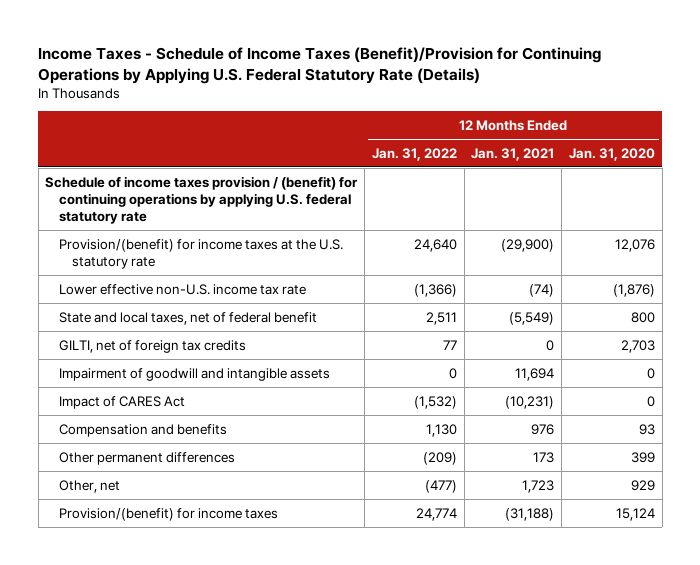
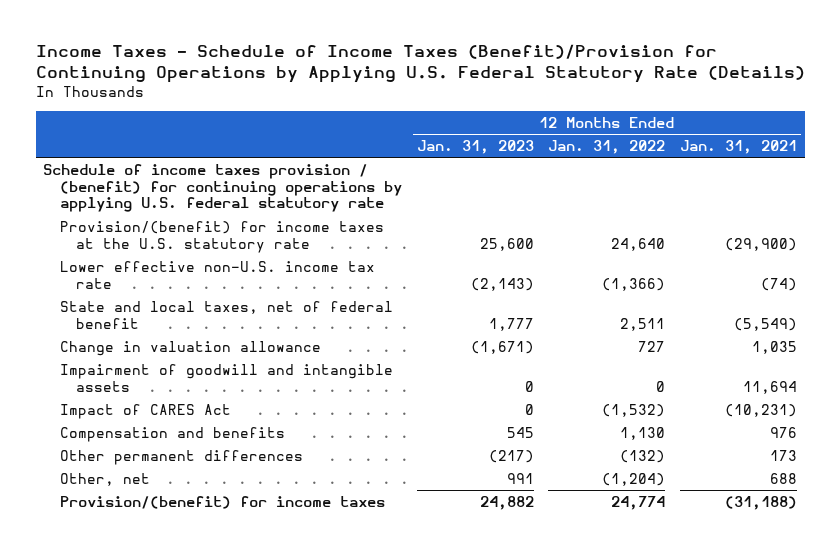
[568,147,655,161] Jan. 31, 2020 -> none
none -> [416,139,534,154] Jan. 31, 2023
[58,339,246,353] GILTI, net of foreign tax credits -> none
none -> [59,340,321,356] Change in valuation allowance
[422,451,457,465] (209) -> [620,449,666,463] (132)
[424,479,457,493] (477) -> [602,472,666,486] (1,204)
[522,479,555,493] 1,723 -> [770,472,798,484] 688

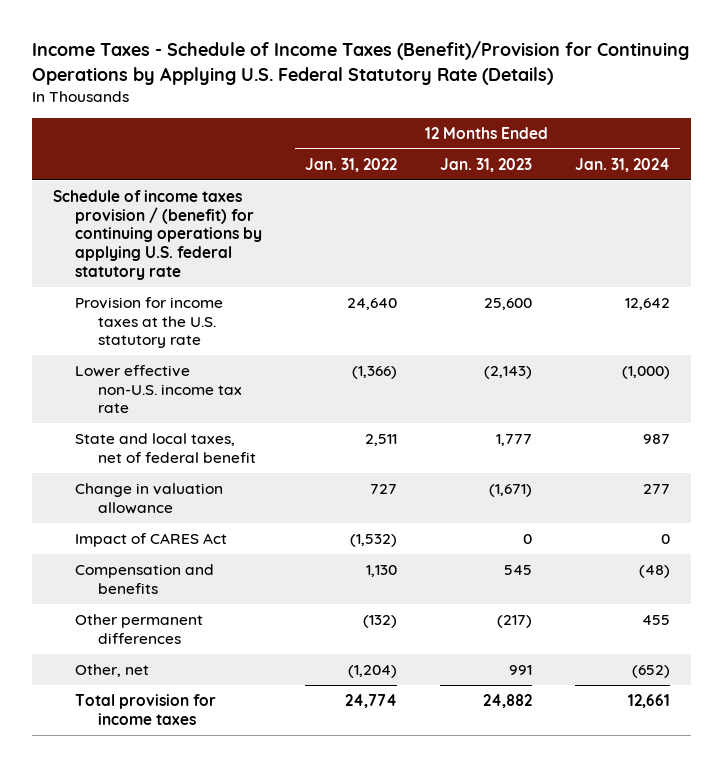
[680,139,798,154] Jan. 31, 2021 -> none
none -> [574,157,670,172] Jan. 31, 2024
[59,220,384,253] Provision/(benefit) for income taxes at the U.S. statutory rate -> [75,297,224,349] Provision for income taxes at the U.S. statutory rate
[59,363,393,392] Impairment of goodwill and intangible assets -> none
[59,495,385,509] Provision/(benefit) for income taxes -> [75,694,217,725] Total provision for income taxes

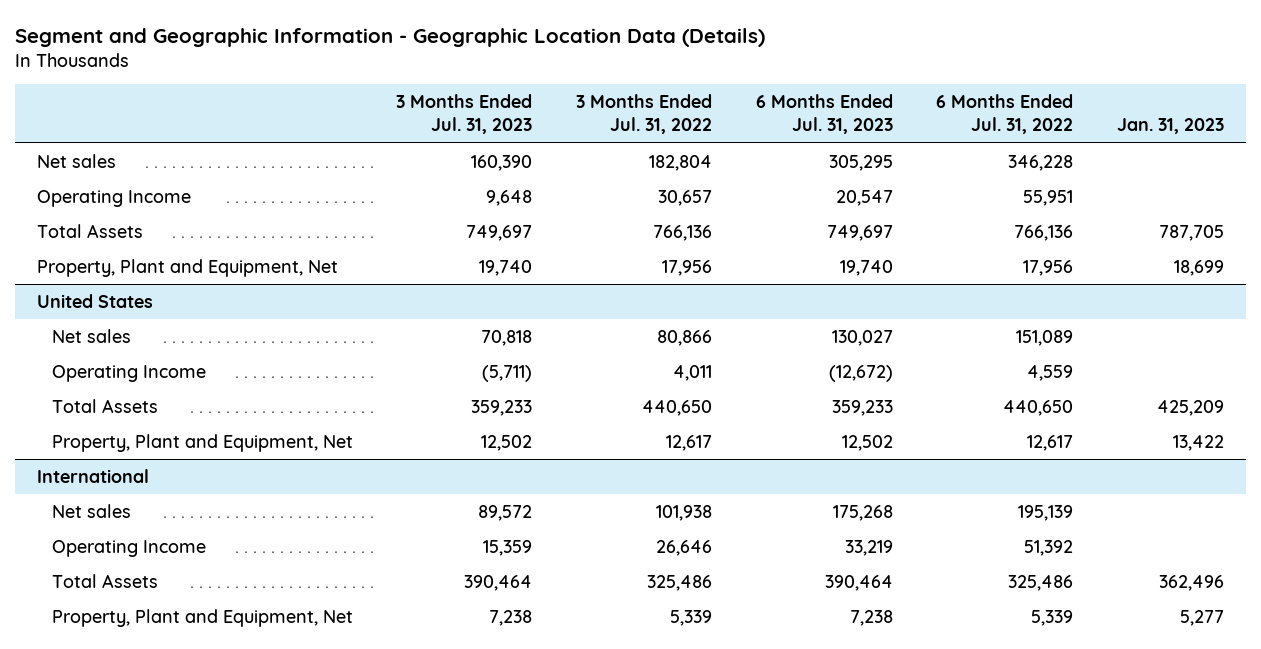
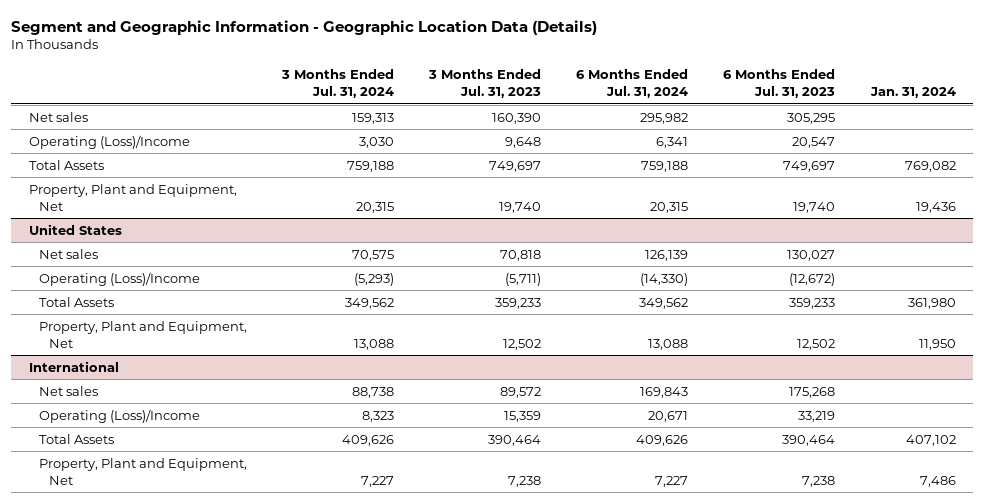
[576,94,713,135] 3 Months Ended Jul. 31, 2022 -> none
[936,94,1074,135] 6 Months Ended Jul. 31, 2022 -> none
[1117,118,1225,135] Jan. 31, 2023 -> none
none -> [280,69,394,99] 3 Months Ended Jul. 31, 2024
none -> [576,69,689,99] 6 Months Ended Jul. 31, 2024
none -> [869,87,956,99] Jan. 31, 2024
[36,189,191,207] Operating Income -> [28,134,190,149] Operating (Loss)/Income
[51,364,206,382] Operating Income -> [38,271,200,286] Operating (Loss)/Income
[51,539,206,557] Operating Income -> [38,408,200,423] Operating (Loss)/Income

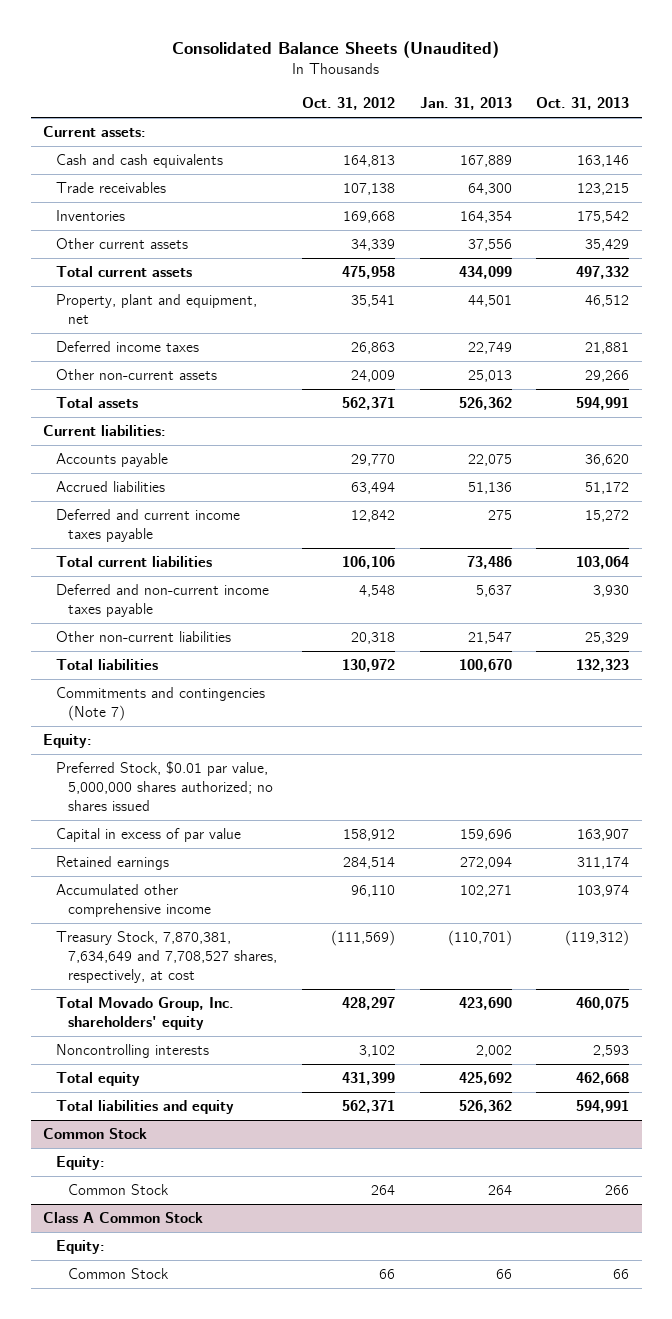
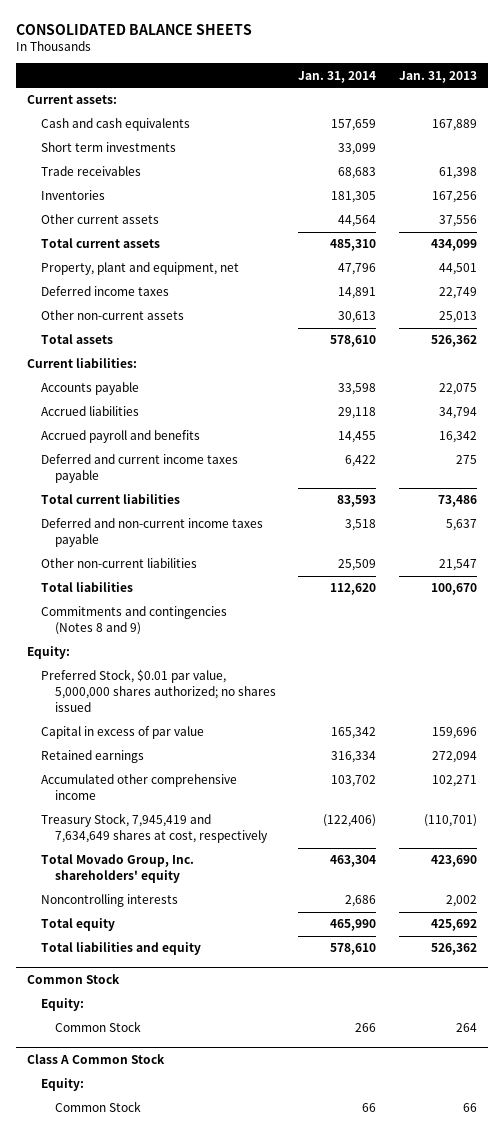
[172,41,500,59] Consolidated Balance Sheets (Unaudited) -> [15,23,252,35] CONSOLIDATED BALANCE SHEETS
[301,97,395,111] Oct. 31, 2012 -> none
[536,97,630,111] Oct. 31, 2013 -> none
none -> [298,70,377,83] Jan. 31, 2014
none -> [41,142,177,153] Short term investments
[467,183,512,196] 64,300 -> [438,167,477,180] 61,398
[459,211,512,224] 164,354 -> [431,191,477,204] 167,256
[467,482,512,495] 51,136 -> [438,407,477,420] 34,794
none -> [41,430,201,444] Accrued payroll and benefits
[55,687,265,722] Commitments and contingencies (Note 7) -> [41,606,228,636] Commitments and contingencies (Notes 8 and 9)
[55,931,278,984] Treasury Stock, 7,870,381, 7,634,649 and 7,708,527 shares, respectively, at cost -> [41,813,269,844] Treasury Stock, 7,945,419 and 7,634,649 shares at cost, respectively

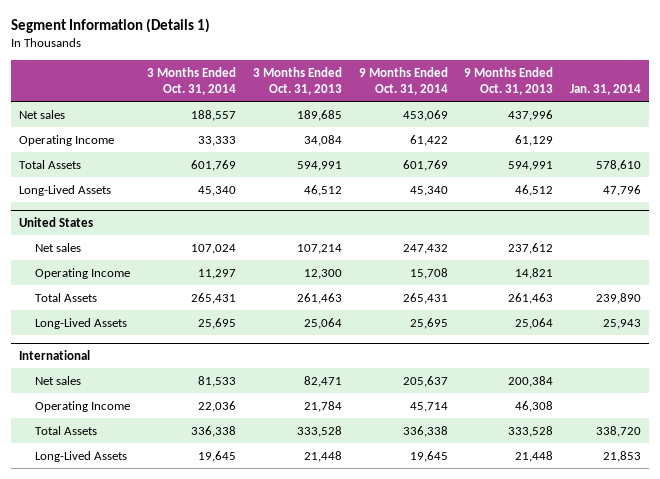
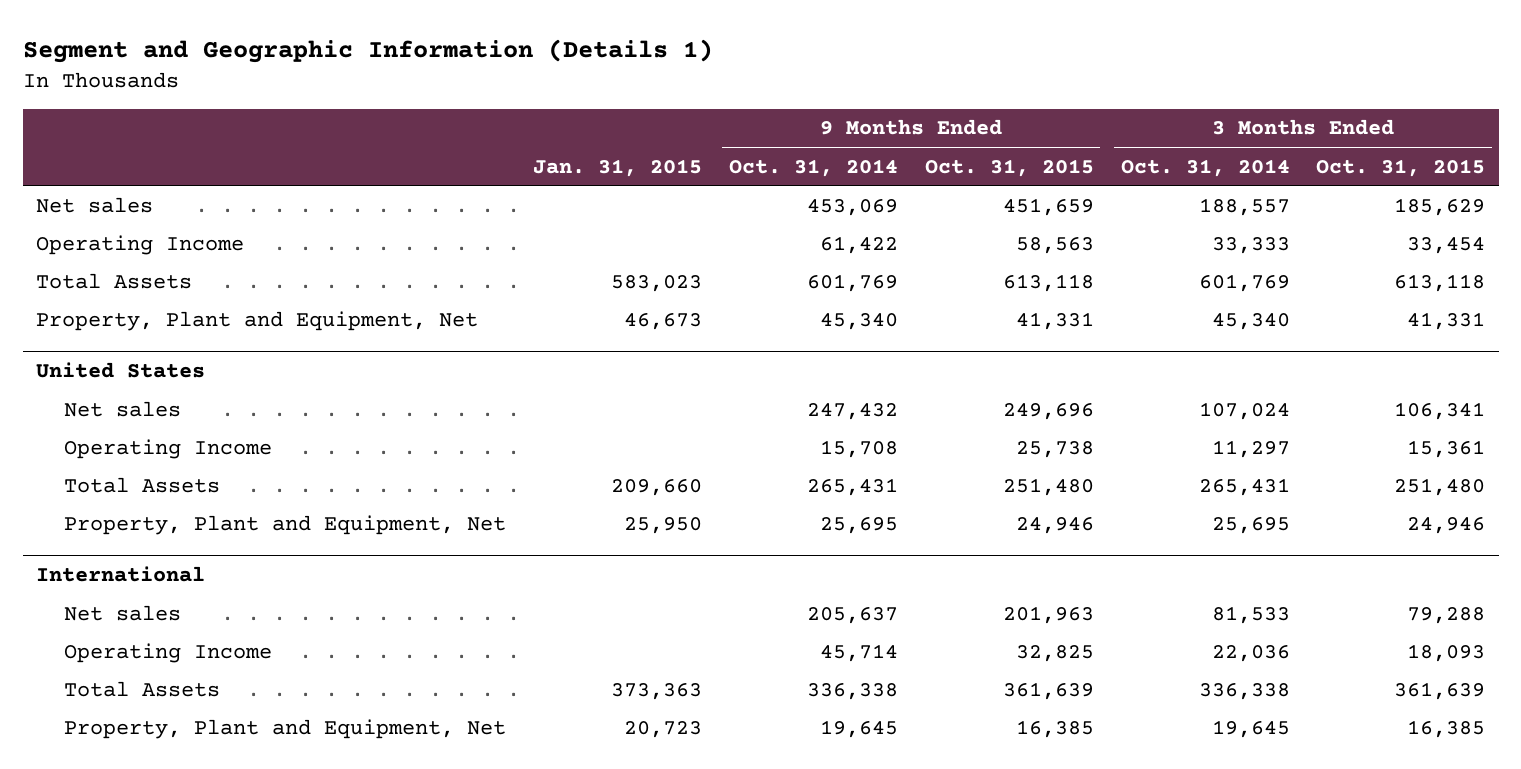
[10,18,210,34] Segment Information (Details 1) -> [22,38,713,63] Segment and Geographic Information (Details 1)
[252,66,342,95] 3 Months Ended Oct. 31, 2013 -> none
[464,66,554,95] 9 Months Ended Oct. 31, 2013 -> none
[570,83,642,95] Jan. 31, 2014 -> none
none -> [533,158,703,177] Jan. 31, 2015
none -> [924,158,1094,177] Oct. 31, 2015
none -> [1316,158,1486,177] Oct. 31, 2015
[19,184,112,196] Long-Lived Assets -> [35,310,478,331] Property, Plant and Equipment, Net
[35,317,128,329] Long-Lived Assets -> [64,514,507,535] Property, Plant and Equipment, Net
[35,450,128,462] Long-Lived Assets -> [64,718,507,739] Property, Plant and Equipment, Net

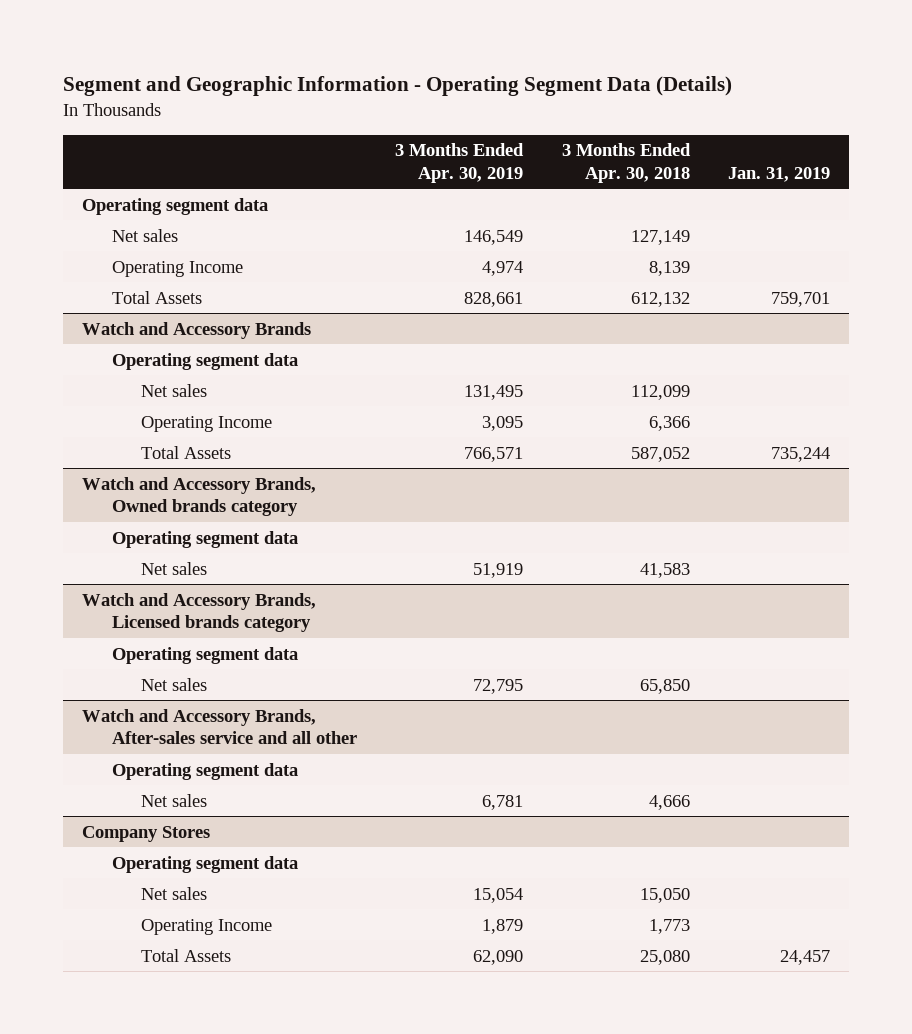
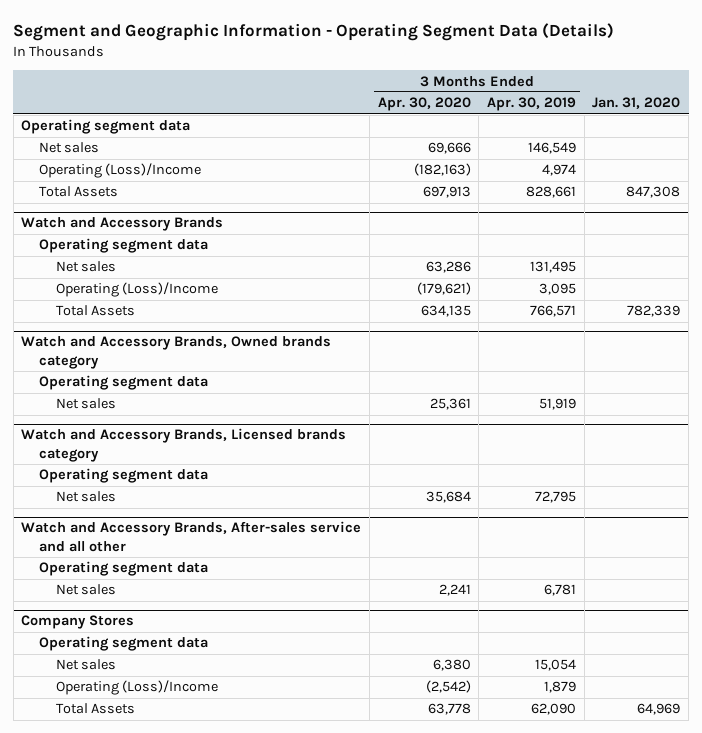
[561,143,691,183] 3 Months Ended Apr. 30, 2018 -> none
[728,166,831,182] Jan. 31, 2019 -> none
none -> [377,97,471,112] Apr. 30, 2020
none -> [592,97,681,110] Jan. 31, 2020
[111,260,243,277] Operating Income -> [38,163,201,179] Operating (Loss)/Income
[140,415,272,432] Operating Income -> [56,282,219,298] Operating (Loss)/Income
[140,918,272,935] Operating Income -> [56,680,219,696] Operating (Loss)/Income

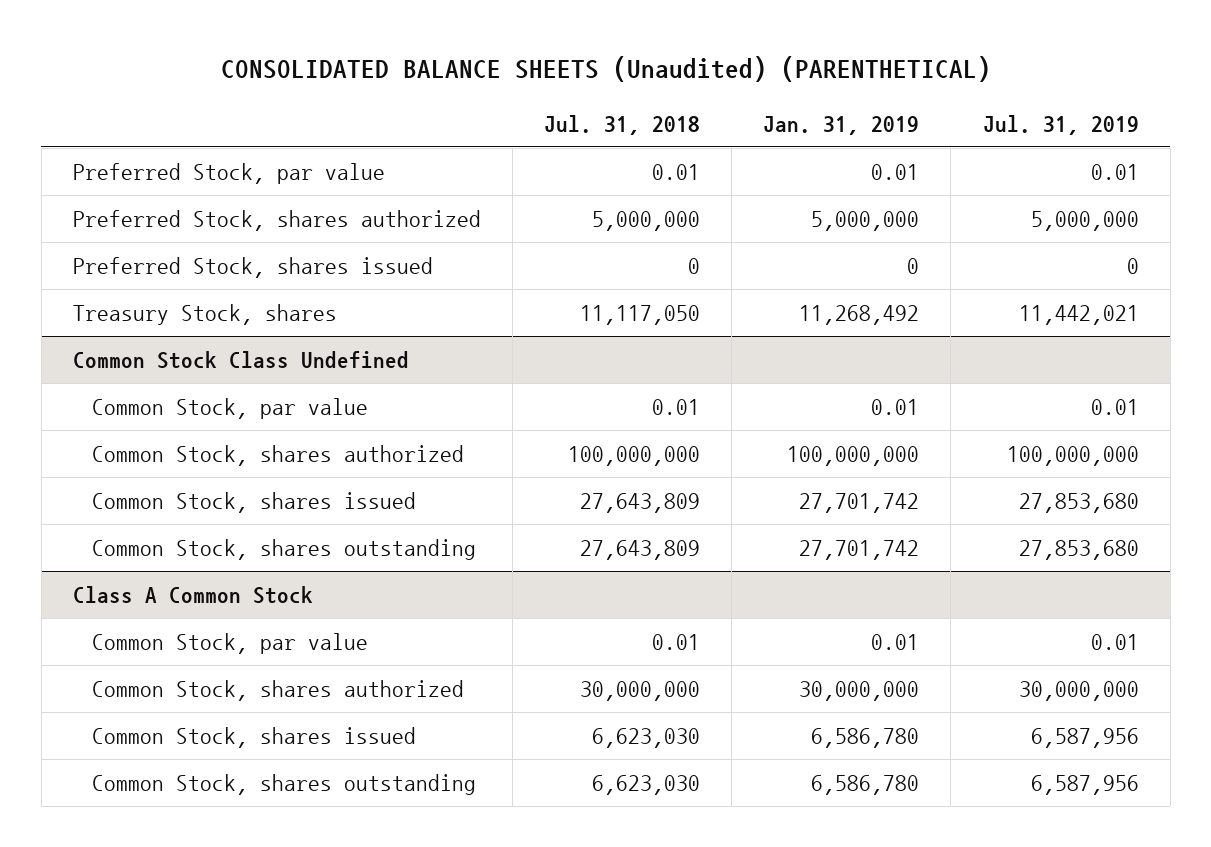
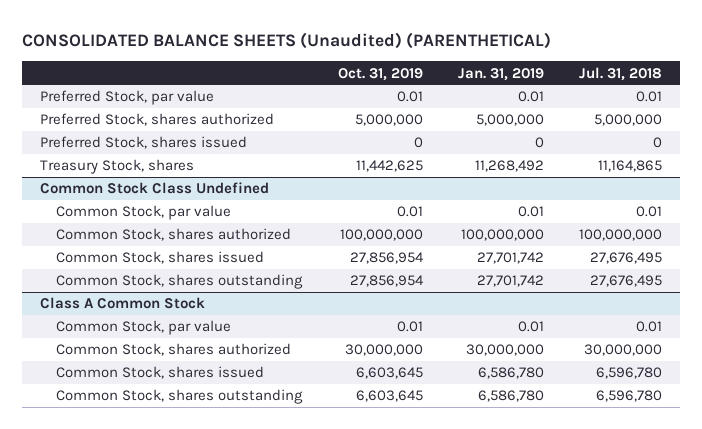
[982,114,1139,135] Jul. 31, 2019 -> none
none -> [337,67,423,81] Oct. 31, 2019
[579,304,700,325] 11,117,050 -> [598,160,663,173] 11,164,865
[579,492,700,513] 27,643,809 -> [590,252,663,265] 27,676,495
[579,539,700,560] 27,643,809 -> [590,275,663,288] 27,676,495
[591,727,700,748] 6,623,030 -> [596,367,663,380] 6,596,780
[591,774,700,795] 6,623,030 -> [596,390,663,403] 6,596,780

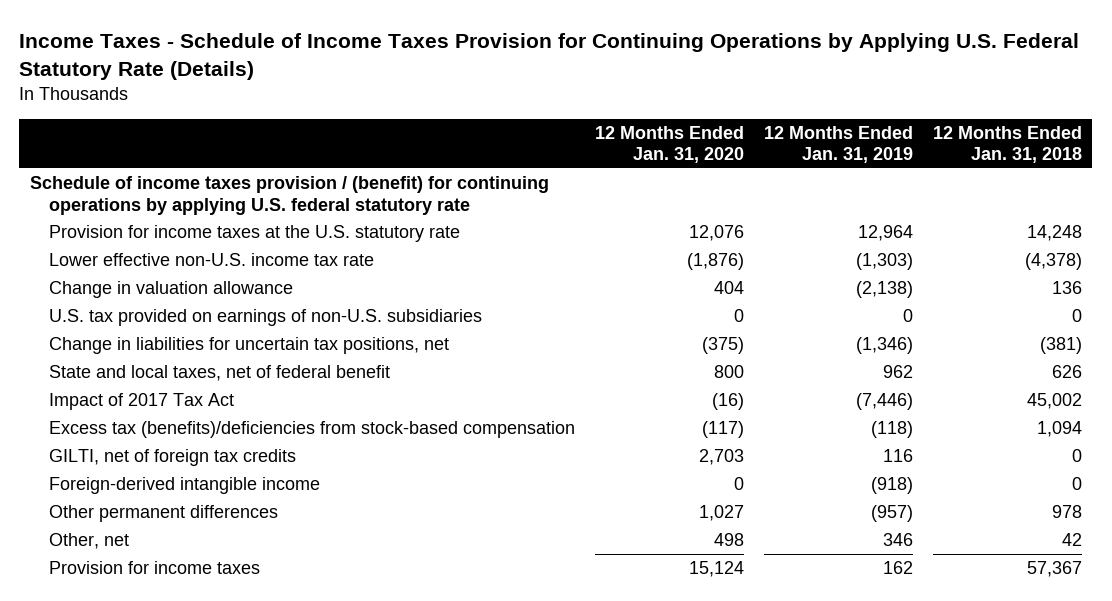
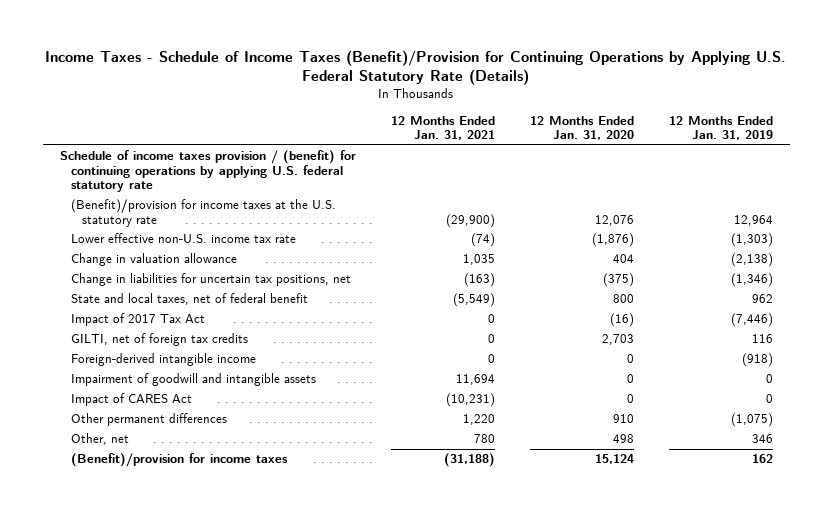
[19,32,1080,80] Income Taxes - Schedule of Income Taxes Provision for Continuing Operations by Applying U.S. Federal Statutory Rate (Details) -> [45,50,787,86] Income Taxes - Schedule of Income Taxes (Benefit)/Provision for Continuing Operations by Applying U.S. Federal Statutory Rate (Details)
[933,125,1083,164] 12 Months Ended Jan. 31, 2018 -> none
none -> [390,116,495,141] 12 Months Ended Jan. 31, 2021
[48,225,460,243] Provision for income taxes at the U.S. statutory rate -> [70,199,336,227] (Benefit)/provision for income taxes at the U.S. statutory rate
[48,309,482,327] U.S. tax provided on earnings of non-U.S. subsidiaries -> none
[48,421,575,439] Excess tax (benefits)/deficiencies from stock-based compensation -> none
none -> [70,373,316,387] Impairment of goodwill and intangible assets
none -> [70,393,192,407] Impact of CARES Act
[698,505,744,522] 1,027 -> [612,414,634,424] 910
[871,505,914,523] (957) -> [730,413,773,428] (1,075)
[48,561,260,575] Provision for income taxes -> [70,453,288,468] (Benefit)/provision for income taxes

